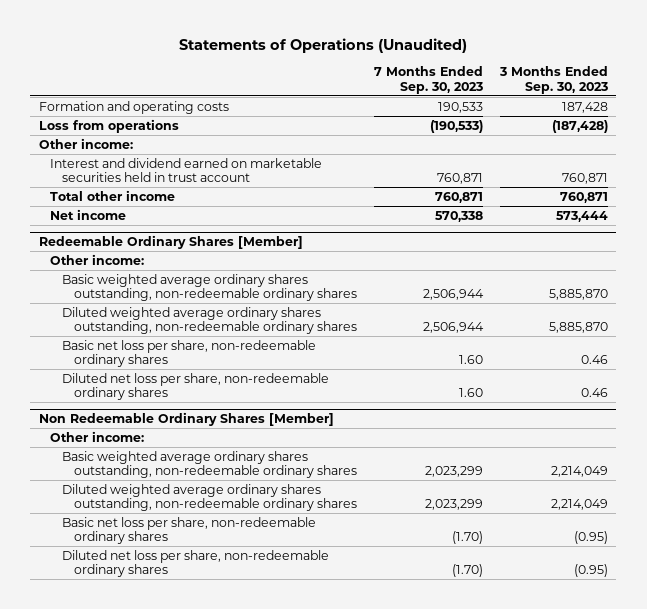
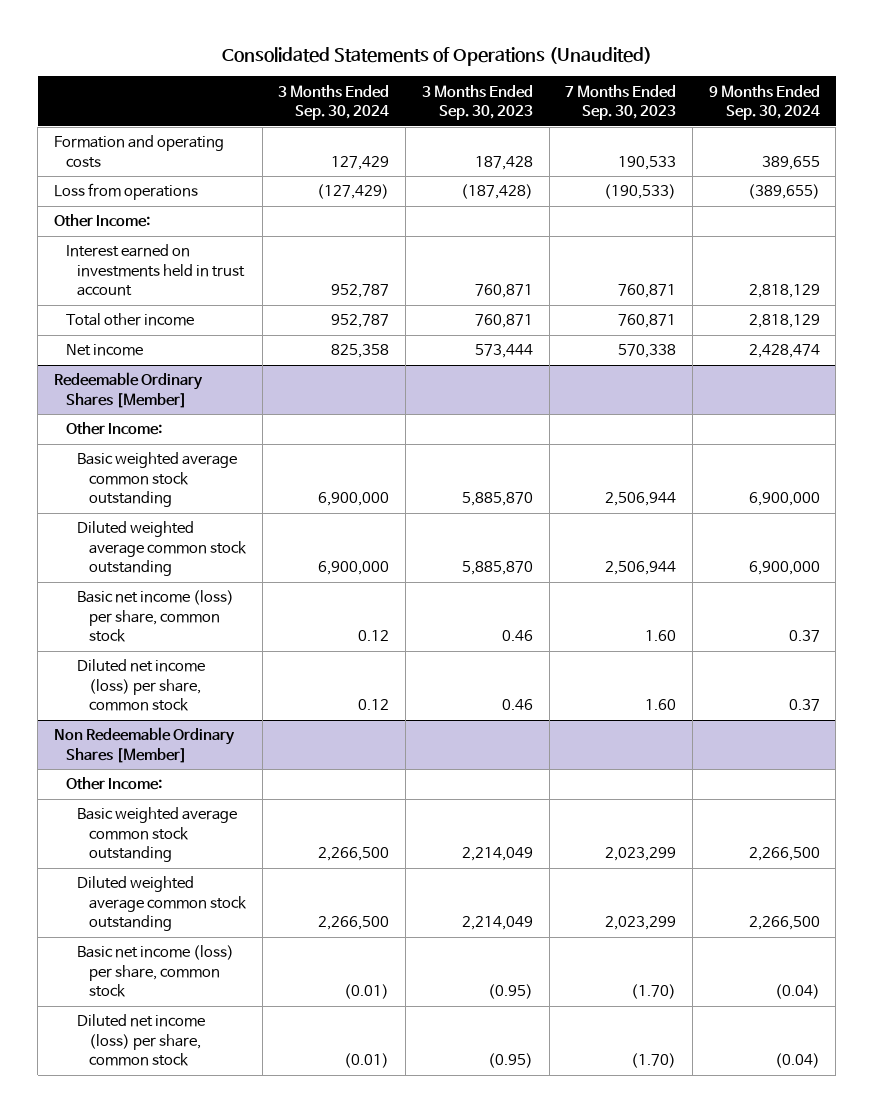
[179,37,468,53] Statements of Operations (Unaudited) -> [221,47,652,67] Consolidated Statements of Operations (Unaudited)
none -> [278,84,390,121] 3 Months Ended Sep. 30, 2024
none -> [708,84,820,121] 9 Months Ended Sep. 30, 2024
[38,137,133,149] Other income: -> [54,214,151,228] Other Income:
[50,157,323,183] Interest and dividend earned on marketable securities held in trust account -> [65,244,246,297] Interest earned on investments held in trust account
[50,253,145,265] Other income: -> [65,422,162,436] Other Income:
[62,273,358,302] Basic weighted average ordinary shares outstanding, non-redeemable ordinary shares -> [77,452,238,508] Basic weighted average common stock outstanding
[62,306,358,335] Diluted weighted average ordinary shares outstanding, non-redeemable ordinary shares -> [77,521,248,577] Diluted weighted average common stock outstanding
[62,339,317,368] Basic net loss per share, non-redeemable ordinary shares -> [77,590,235,643] Basic net income (loss) per share, common stock
[62,372,330,401] Diluted net loss per share, non-redeemable ordinary shares -> [77,659,206,712] Diluted net income (loss) per share, common stock
[50,430,145,442] Other income: -> [65,777,162,791] Other Income:
[62,450,358,479] Basic weighted average ordinary shares outstanding, non-redeemable ordinary shares -> [77,807,238,863] Basic weighted average common stock outstanding
[62,483,358,512] Diluted weighted average ordinary shares outstanding, non-redeemable ordinary shares -> [77,876,248,932] Diluted weighted average common stock outstanding
[62,516,317,545] Basic net loss per share, non-redeemable ordinary shares -> [77,945,235,998] Basic net income (loss) per share, common stock
[62,549,330,578] Diluted net loss per share, non-redeemable ordinary shares -> [77,1014,206,1067] Diluted net income (loss) per share, common stock

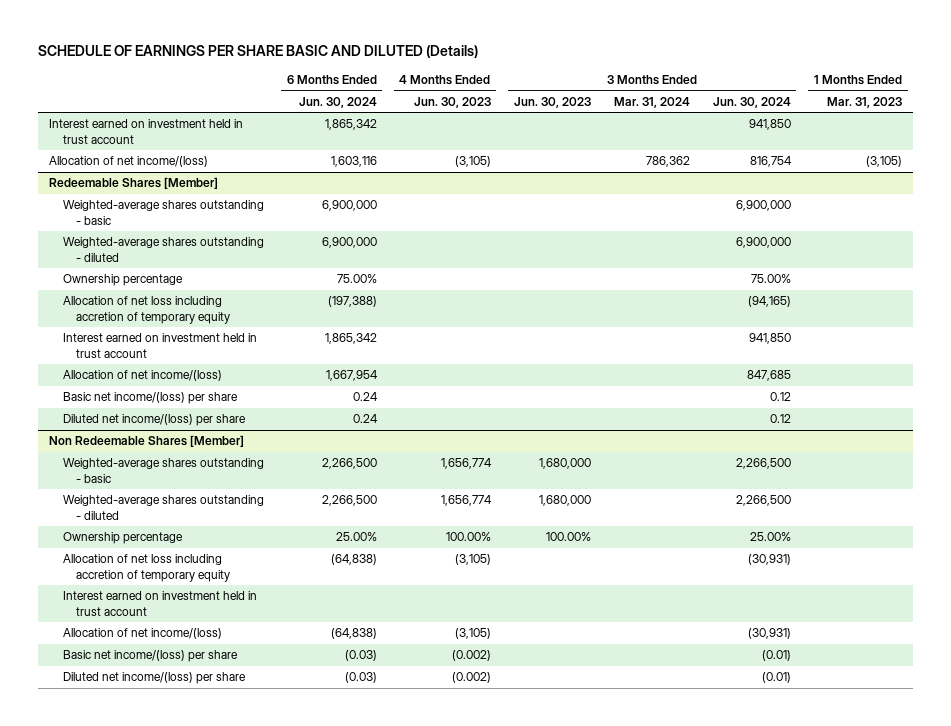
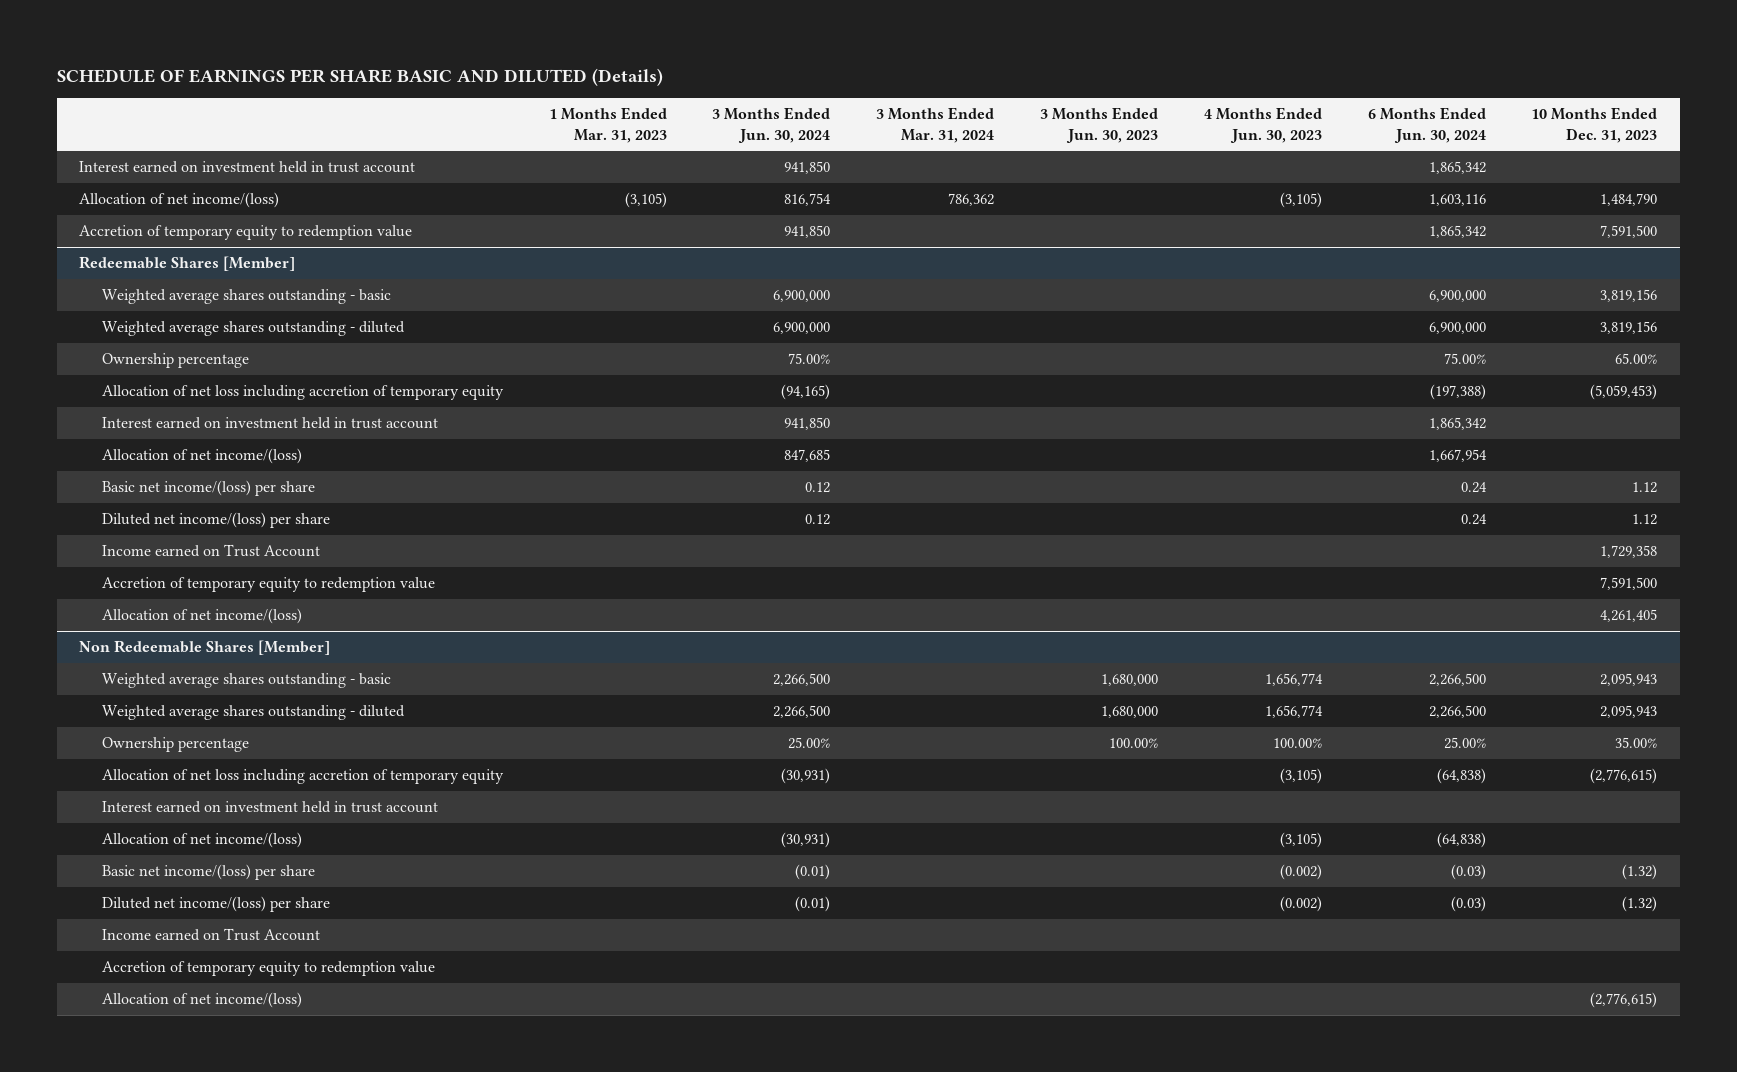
none -> [1531,106,1658,143] 10 Months Ended Dec. 31, 2023
none -> [79,225,413,241] Accretion of temporary equity to redemption value
[62,200,264,225] Weighted-average shares outstanding - basic -> [101,289,391,305] Weighted average shares outstanding - basic
[62,237,264,262] Weighted-average shares outstanding - diluted -> [101,321,405,337] Weighted average shares outstanding - diluted
none -> [101,544,320,558] Income earned on Trust Account
none -> [101,577,435,593] Accretion of temporary equity to redemption value
none -> [101,608,302,625] Allocation of net income/(loss)
[62,458,264,483] Weighted-average shares outstanding - basic -> [101,673,391,689] Weighted average shares outstanding - basic
[62,495,264,520] Weighted-average shares outstanding - diluted -> [101,705,405,721] Weighted average shares outstanding - diluted
none -> [101,928,320,942] Income earned on Trust Account
none -> [101,961,435,977] Accretion of temporary equity to redemption value
none -> [101,992,302,1009] Allocation of net income/(loss)

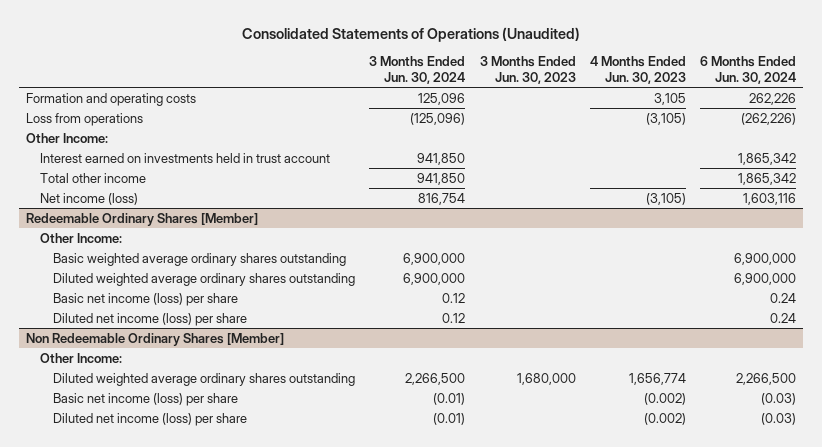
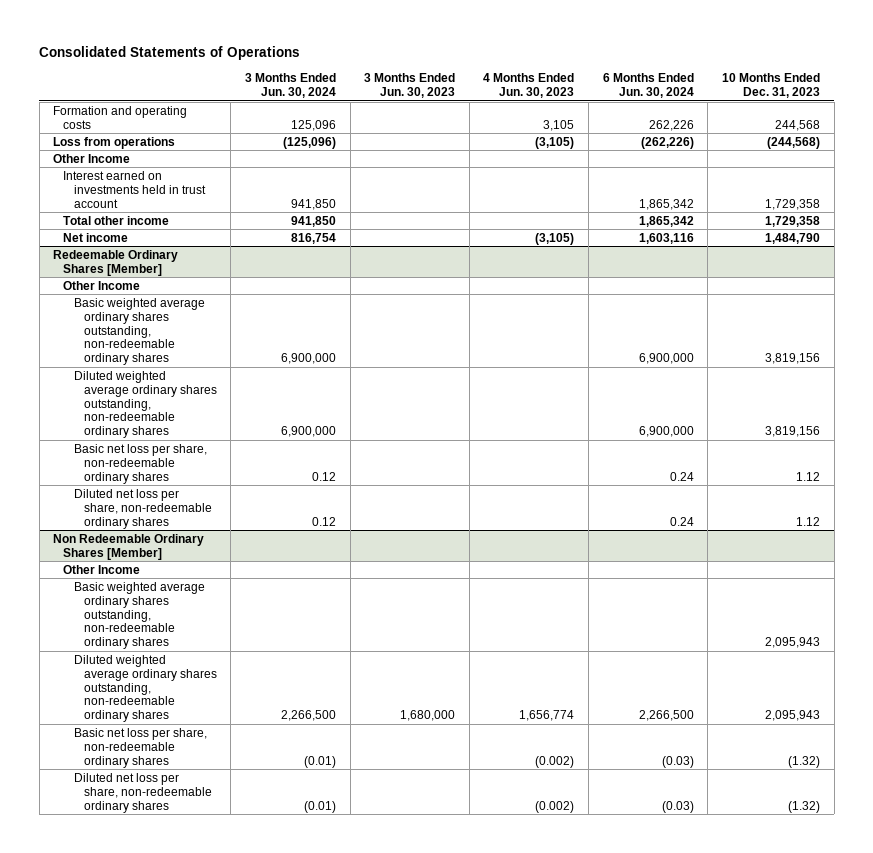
[242,26,581,42] Consolidated Statements of Operations (Unaudited) -> [39,46,301,61] Consolidated Statements of Operations
none -> [721,73,820,99] 10 Months Ended Dec. 31, 2023
[26,132,109,143] Other Income: -> [53,153,131,163] Other Income
[39,192,138,205] Net income (loss) -> [63,232,129,242] Net income
[39,232,122,243] Other Income: -> [63,280,141,290] Other Income
[53,252,347,266] Basic weighted average ordinary shares outstanding -> [73,297,205,366] Basic weighted average ordinary shares outstanding, non-redeemable ordinary shares
[53,272,356,286] Diluted weighted average ordinary shares outstanding -> [73,370,217,439] Diluted weighted average ordinary shares outstanding, non-redeemable ordinary shares
[53,292,239,306] Basic net income (loss) per share -> [73,443,207,484] Basic net loss per share, non-redeemable ordinary shares
[53,312,248,326] Diluted net income (loss) per share -> [73,488,212,529] Diluted net loss per share, non-redeemable ordinary shares
[39,352,122,363] Other Income: -> [63,564,141,574] Other Income
none -> [73,581,205,650] Basic weighted average ordinary shares outstanding, non-redeemable ordinary shares
[53,372,356,386] Diluted weighted average ordinary shares outstanding -> [73,654,217,723] Diluted weighted average ordinary shares outstanding, non-redeemable ordinary shares
[53,392,239,406] Basic net income (loss) per share -> [73,727,207,768] Basic net loss per share, non-redeemable ordinary shares
[53,412,248,426] Diluted net income (loss) per share -> [73,772,212,813] Diluted net loss per share, non-redeemable ordinary shares

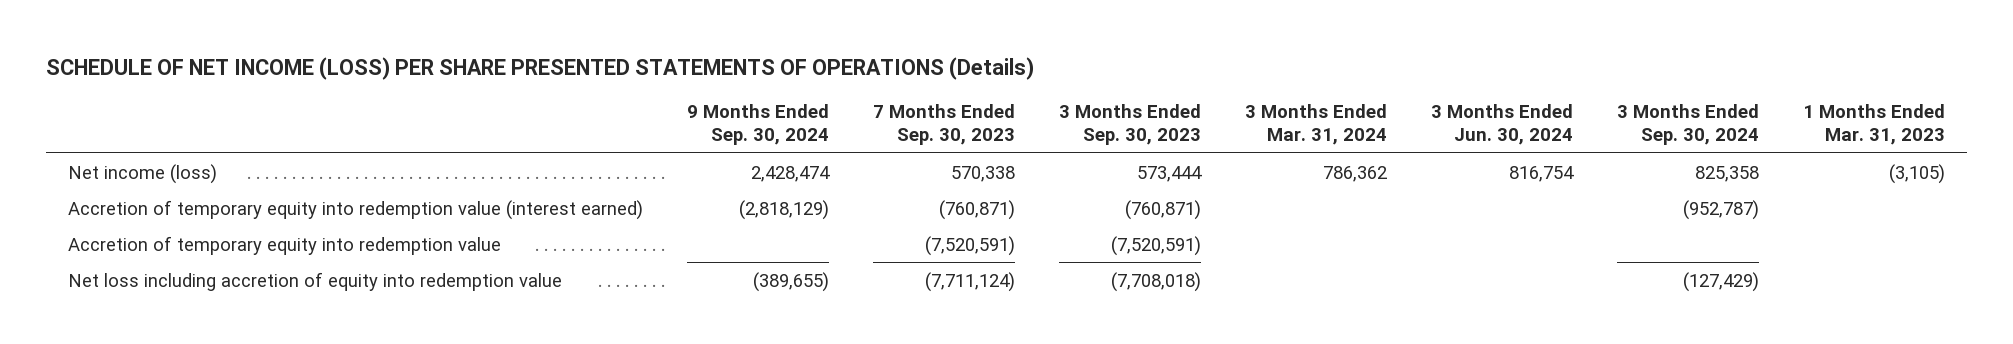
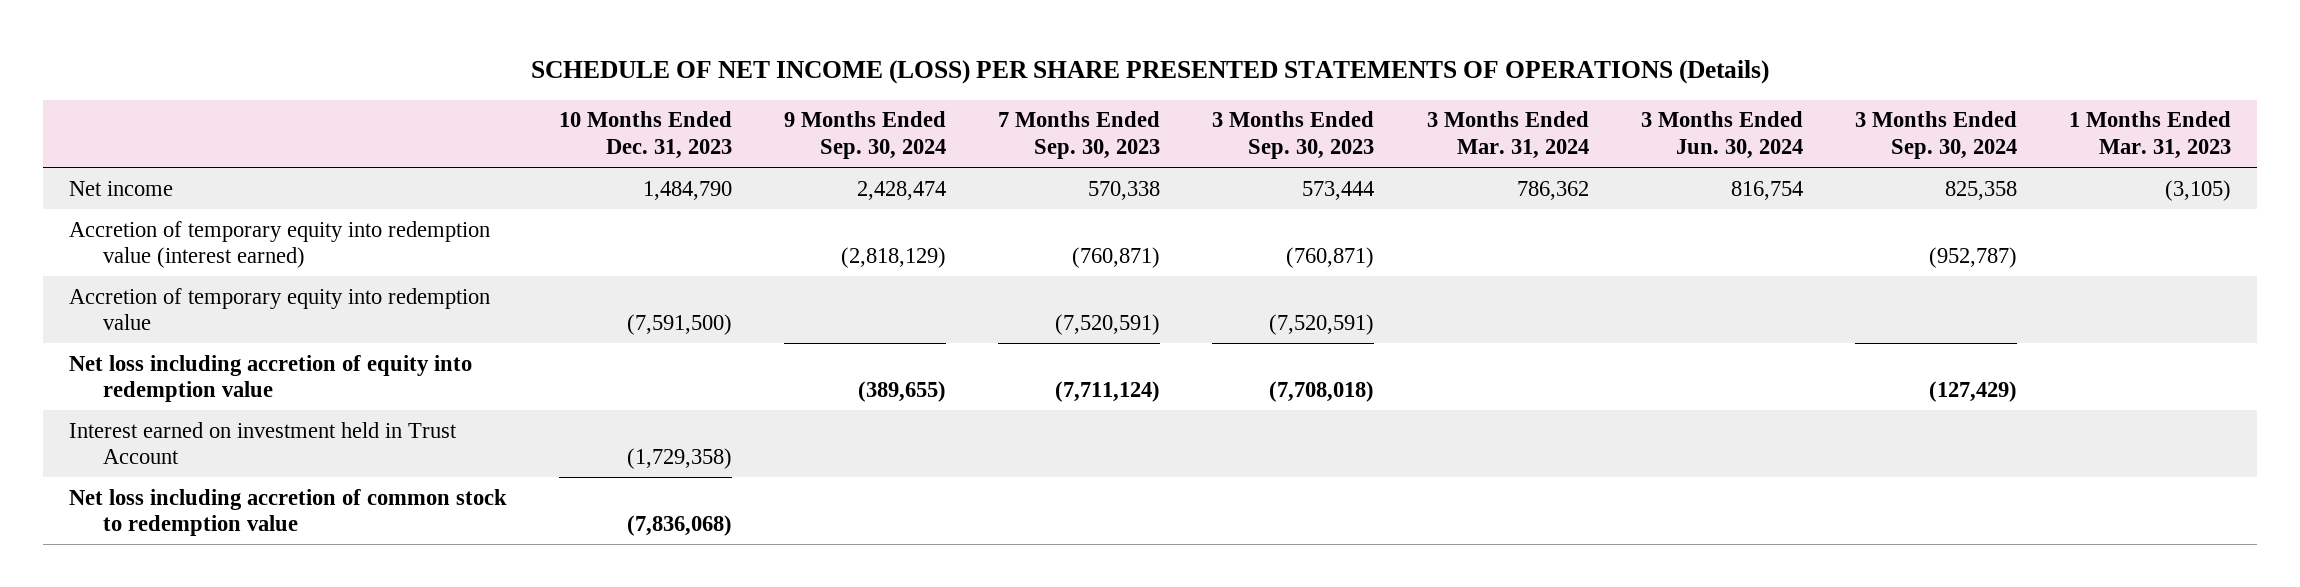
none -> [559,111,733,159] 10 Months Ended Dec. 31, 2023
[67,163,217,184] Net income (loss) -> [69,180,174,196] Net income
none -> [69,421,458,465] Interest earned on investment held in Trust Account
none -> [69,488,508,537] Net loss including accretion of common stock to redemption value

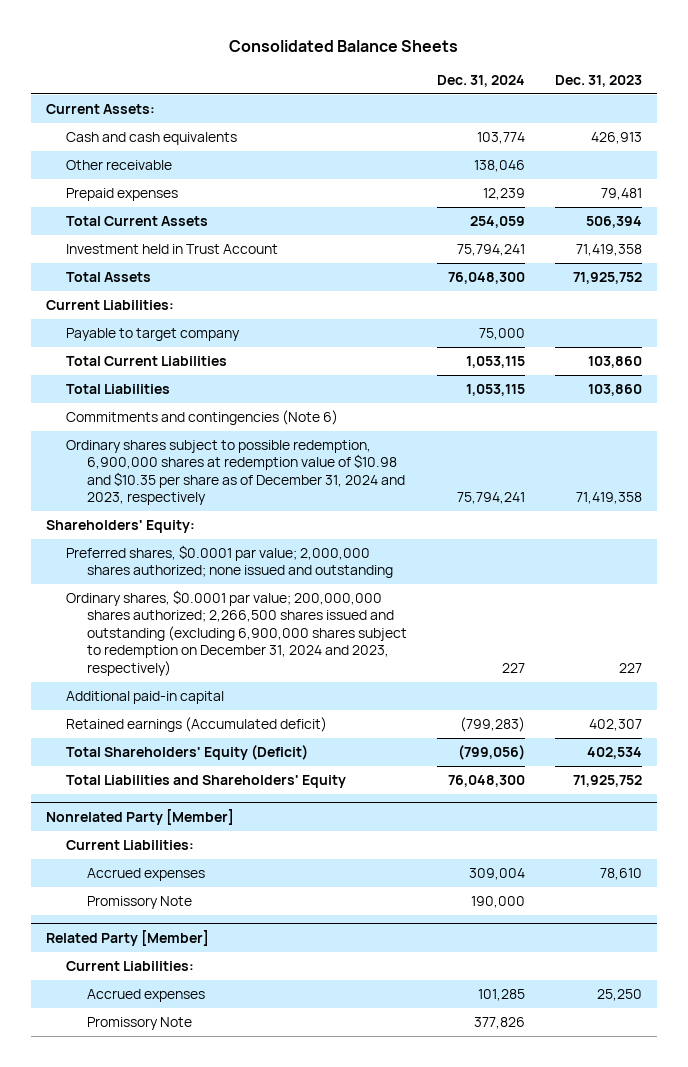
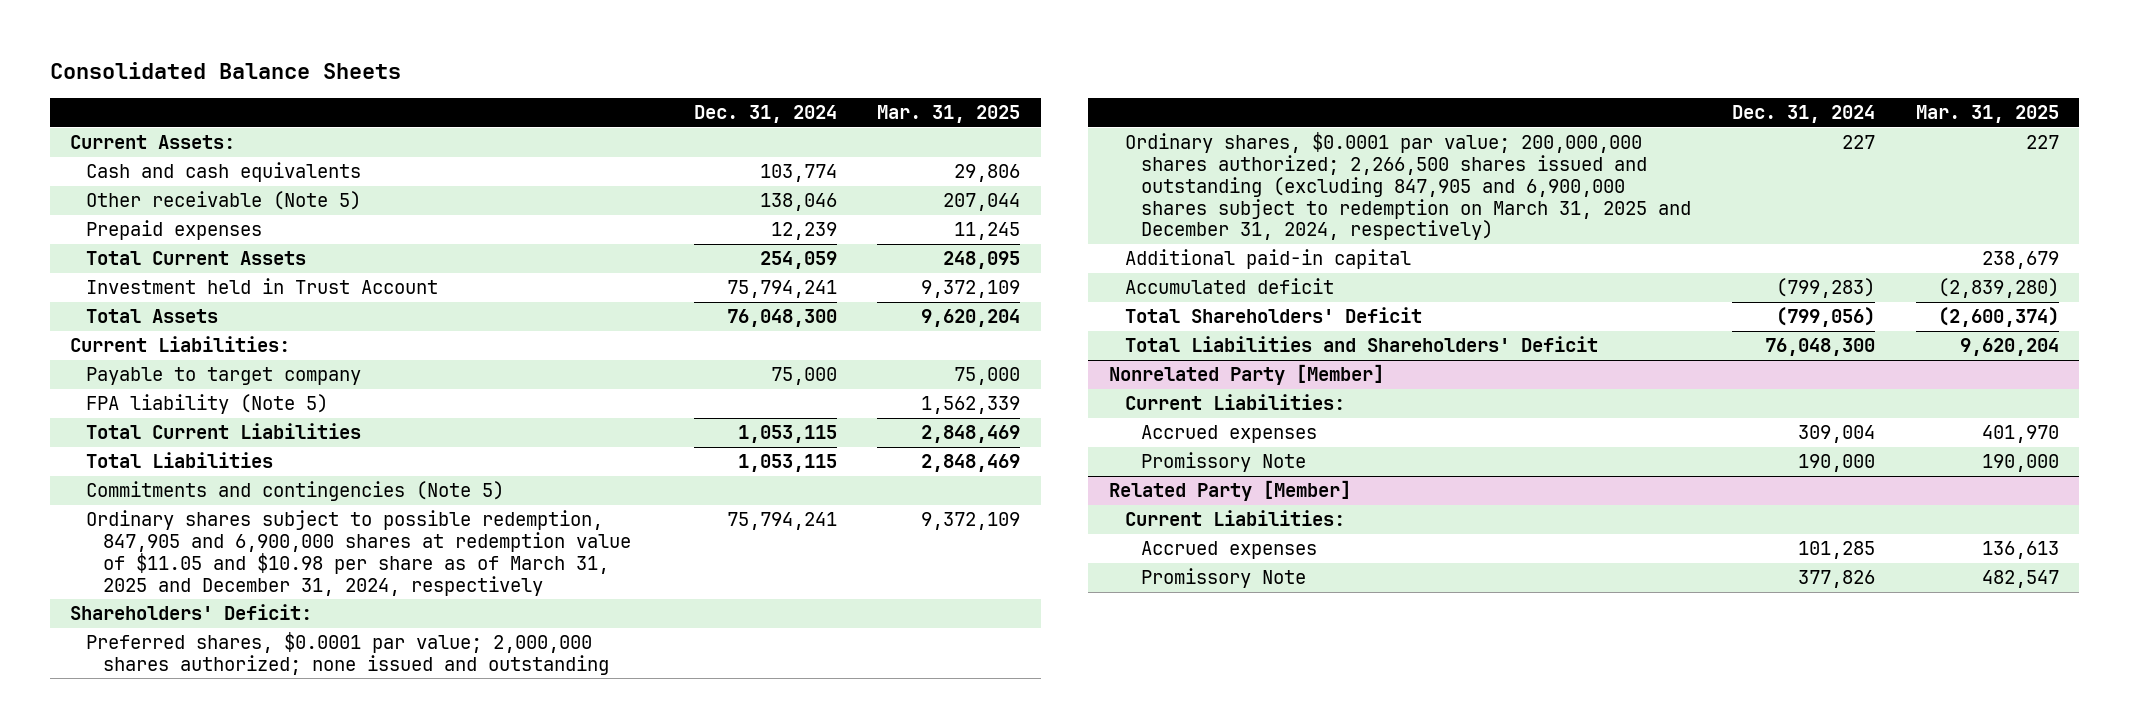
[555,74,643,87] Dec. 31, 2023 -> none
none -> [877,105,1021,124] Mar. 31, 2025
[66,160,173,171] Other receivable -> [86,191,362,211] Other receivable (Note 5)
none -> [86,394,329,415] FPA liability (Note 5)
[66,410,339,426] Commitments and contingencies (Note 6) -> [86,481,505,502] Commitments and contingencies (Note 5)
[66,440,405,506] Ordinary shares subject to possible redemption, 6,900,000 shares at redemption value of $10.98 and $10.35 per share as of December 31, 2024 and 2023, respectively -> [86,510,631,596] Ordinary shares subject to possible redemption, 847,905 and 6,900,000 shares at redemption value of $11.05 and $10.98 per share as of March 31, 2025 and December 31, 2024, respectively
[45,520,195,534] Shareholders' Equity: -> [70,604,313,621] Shareholders' Deficit:
[66,590,407,676] Ordinary shares, $0.0001 par value; 200,000,000 shares authorized; 2,266,500 shares issued and outstanding (excluding 6,900,000 shares subject to redemption on December 31, 2024 and 2023, respectively) -> [1124,132,1692,241] Ordinary shares, $0.0001 par value; 200,000,000 shares authorized; 2,266,500 shares issued and outstanding (excluding 847,905 and 6,900,000 shares subject to redemption on March 31, 2025 and December 31, 2024, respectively)
[66,717,328,733] Retained earnings (Accumulated deficit) -> [1124,278,1334,295] Accumulated deficit
[66,745,309,761] Total Shareholders' Equity (Deficit) -> [1124,307,1422,324] Total Shareholders' Deficit
[66,775,347,789] Total Liabilities and Shareholders' Equity -> [1124,336,1598,353] Total Liabilities and Shareholders' Deficit

